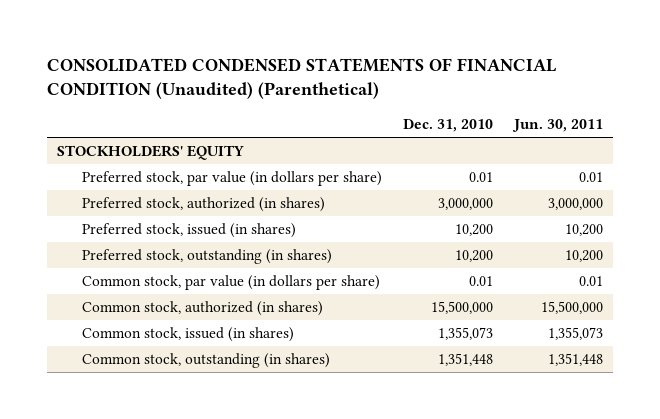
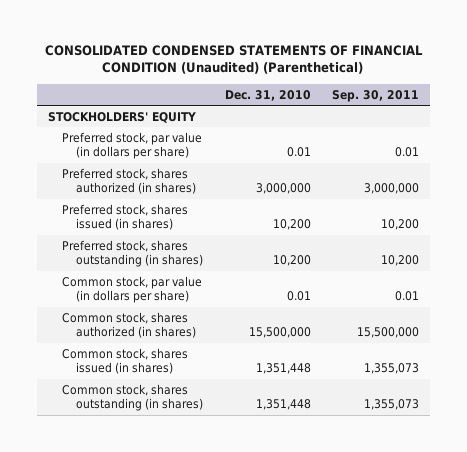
[511,119,603,133] Jun. 30, 2011 -> none
none -> [331,89,419,102] Sep. 30, 2011
[81,197,325,213] Preferred stock, authorized (in shares) -> [62,167,197,195] Preferred stock, shares authorized (in shares)
[81,223,296,239] Preferred stock, issued (in shares) -> [62,203,189,231] Preferred stock, shares issued (in shares)
[81,249,332,265] Preferred stock, outstanding (in shares) -> [62,239,204,268] Preferred stock, shares outstanding (in shares)
[81,301,323,317] Common stock, authorized (in shares) -> [62,311,197,339] Common stock, shares authorized (in shares)
[81,327,294,343] Common stock, issued (in shares) -> [62,347,189,375] Common stock, shares issued (in shares)
[437,327,493,341] 1,355,073 -> [255,363,311,375] 1,351,448
[81,353,330,369] Common stock, outstanding (in shares) -> [62,383,204,412] Common stock, shares outstanding (in shares)

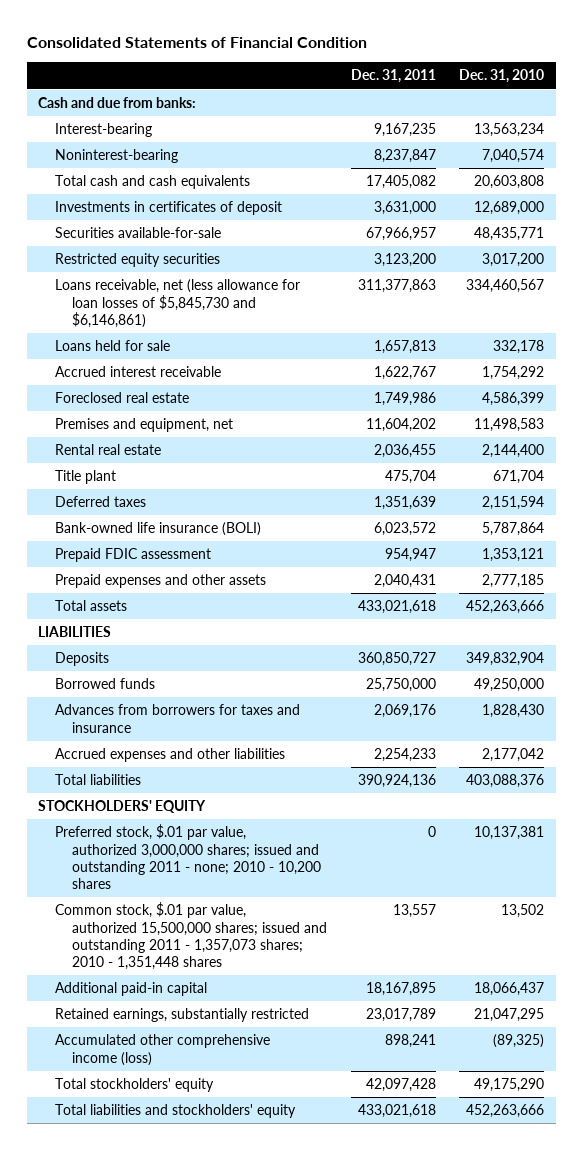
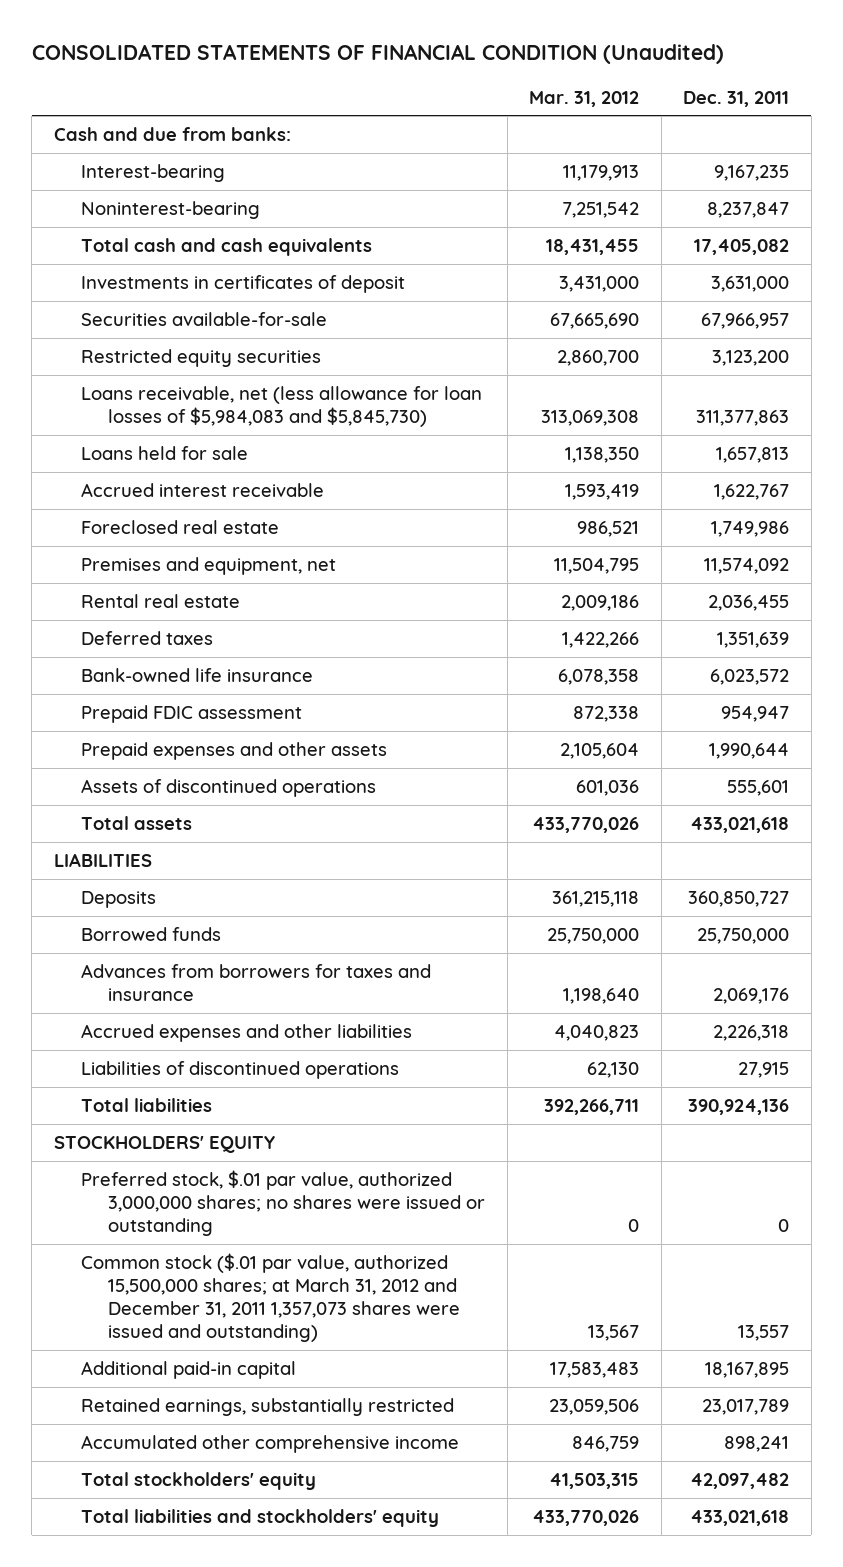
[26,37,367,49] Consolidated Statements of Financial Condition -> [31,44,724,65] CONSOLIDATED STATEMENTS OF FINANCIAL CONDITION (Unaudited)
[459,69,545,84] Dec. 31, 2010 -> none
none -> [529,90,640,107] Mar. 31, 2012
[55,279,301,328] Loans receivable, net (less allowance for loan losses of $5,845,730 and $6,146,861) -> [80,385,482,428] Loans receivable, net (less allowance for loan losses of $5,984,083 and $5,845,730)
[365,418,436,433] 11,604,202 -> [704,557,790,574] 11,574,092
[55,470,117,485] Title plant -> none
[55,522,262,537] Bank-owned life insurance (BOLI) -> [80,667,313,682] Bank-owned life insurance
[373,574,436,589] 2,040,431 -> [709,742,790,759] 1,990,644
none -> [80,778,376,797] Assets of discontinued operations
[373,748,436,763] 2,254,233 -> [713,1024,790,1041] 2,226,318
none -> [80,1060,399,1079] Liabilities of discontinued operations
[55,824,321,890] Preferred stock, $.01 par value, authorized 3,000,000 shares; issued and outstanding 2011 - none; 2010 - 10,200 shares -> [80,1169,486,1237] Preferred stock, $.01 par value, authorized 3,000,000 shares; no shares were issued or outstanding
[55,902,327,971] Common stock, $.01 par value, authorized 15,500,000 shares; issued and outstanding 2011 - 1,357,073 shares; 2010 - 1,351,448 shares -> [80,1252,461,1343] Common stock ($.01 par value, authorized 15,500,000 shares; at March 31, 2012 and December 31, 2011 1,357,073 shares were issued and outstanding)
[55,1034,271,1066] Accumulated other comprehensive income (loss) -> [80,1434,459,1453] Accumulated other comprehensive income
[365,1078,436,1093] 42,097,428 -> [690,1472,790,1489] 42,097,482

